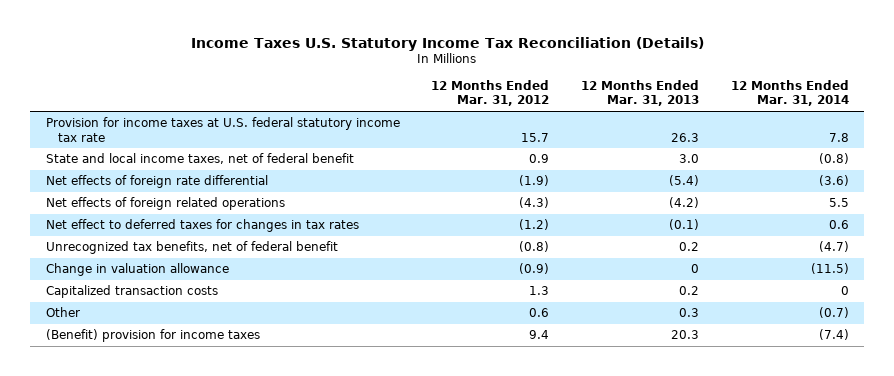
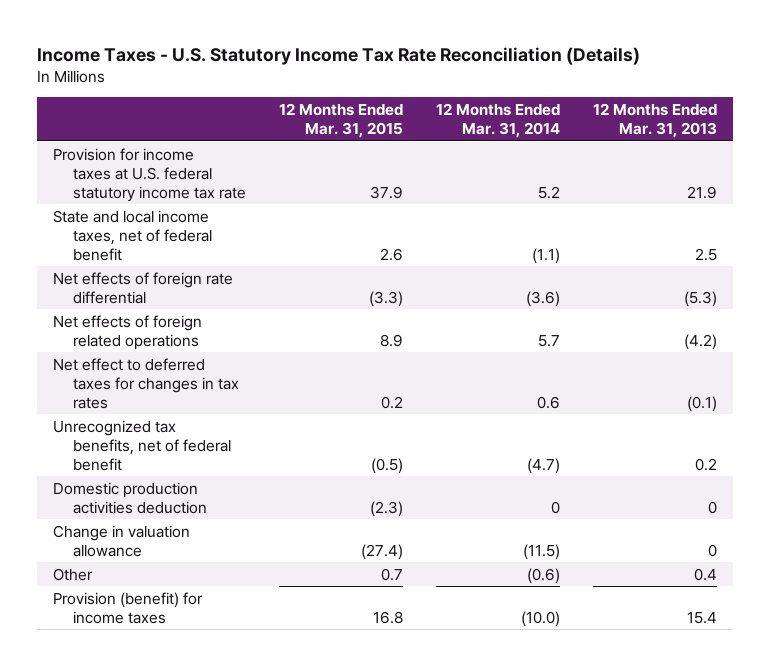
[191,36,705,51] Income Taxes U.S. Statutory Income Tax Reconciliation (Details) -> [36,46,640,65] Income Taxes - U.S. Statutory Income Tax Rate Reconciliation (Details)
[431,80,550,107] 12 Months Ended Mar. 31, 2012 -> none
none -> [278,103,403,139] 12 Months Ended Mar. 31, 2015
[670,132,699,142] 26.3 -> [686,185,717,199] 21.9
[828,132,849,142] 7.8 -> [537,185,560,199] 5.2
[678,154,699,164] 3.0 -> [694,247,717,261] 2.5
[818,153,849,165] (0.8) -> [531,247,560,264] (1.1)
[668,175,699,187] (5.4) -> [683,290,717,307] (5.3)
[828,198,849,208] 5.5 -> [537,334,560,347] 5.7
none -> [53,481,208,514] Domestic production activities deduction
[45,285,218,299] Capitalized transaction costs -> none
[678,308,699,318] 0.3 -> [693,567,717,581] 0.4
[818,307,849,319] (0.7) -> [526,567,560,584] (0.6)
[45,329,260,343] (Benefit) provision for income taxes -> [53,591,204,624] Provision (benefit) for income taxes
[670,330,699,340] 20.3 -> [686,611,717,624] 15.4
[818,329,849,341] (7.4) -> [520,610,560,627] (10.0)

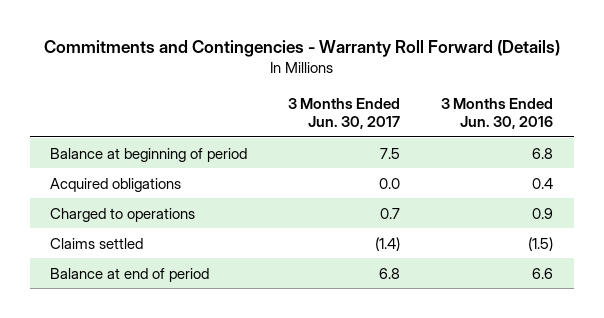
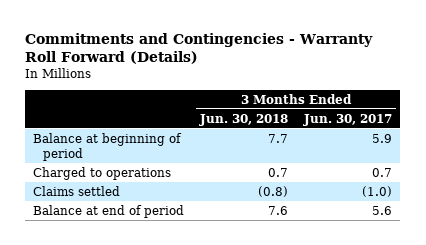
[441,98,554,130] 3 Months Ended Jun. 30, 2016 -> none
none -> [199,113,289,126] Jun. 30, 2018
[50,177,182,192] Acquired obligations -> none
[380,147,401,159] 7.5 -> [372,133,393,143] 5.9
[375,236,401,251] (1.4) -> [362,185,393,197] (1.0)
[379,267,401,279] 6.8 -> [372,205,393,215] 5.6

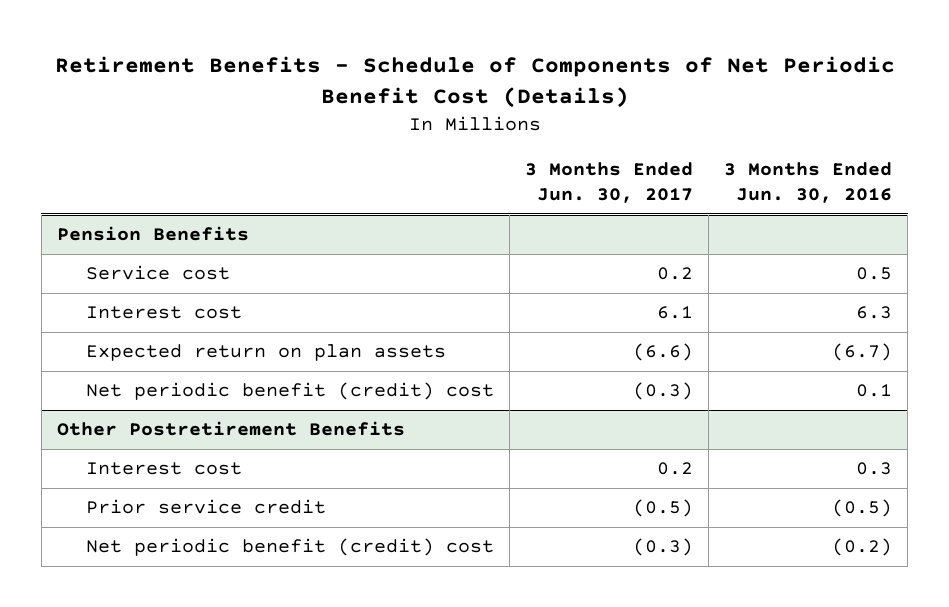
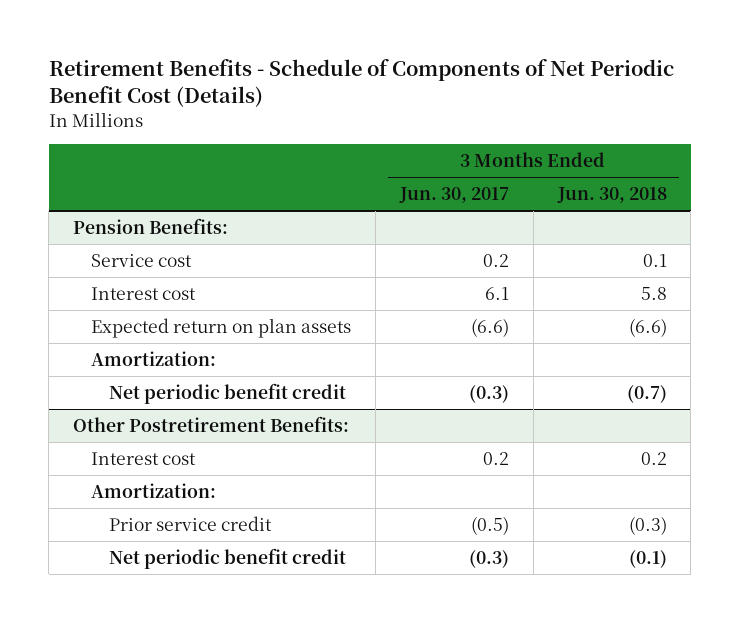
[724,162,893,204] 3 Months Ended Jun. 30, 2016 -> none
none -> [556,187,667,204] Jun. 30, 2018
[56,226,249,242] Pension Benefits -> [73,217,229,234] Pension Benefits:
none -> [91,350,217,366] Amortization:
[85,382,494,401] Net periodic benefit (credit) cost -> [109,382,347,404] Net periodic benefit credit
[56,421,405,437] Other Postretirement Benefits -> [73,415,350,432] Other Postretirement Benefits:
none -> [91,482,217,498] Amortization:
[85,538,494,557] Net periodic benefit (credit) cost -> [109,547,347,569] Net periodic benefit credit

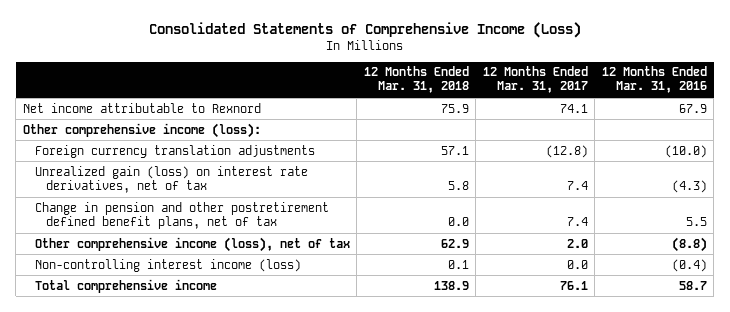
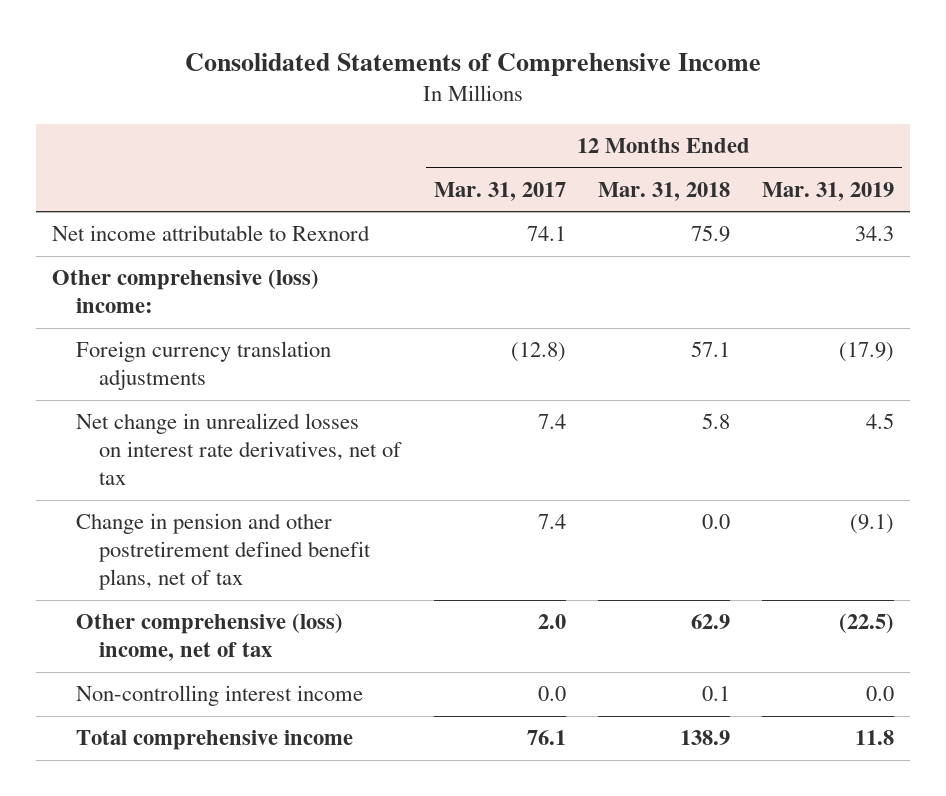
[148,22,581,39] Consolidated Statements of Comprehensive Income (Loss) -> [185,52,762,76] Consolidated Statements of Comprehensive Income
[601,66,707,94] 12 Months Ended Mar. 31, 2016 -> none
none -> [762,181,895,201] Mar. 31, 2019
[22,122,261,138] Other comprehensive income (loss): -> [52,269,320,314] Other comprehensive (loss) income:
[34,165,308,193] Unrealized gain (loss) on interest rate derivatives, net of tax -> [75,413,403,486] Net change in unrealized losses on interest rate derivatives, net of tax
[34,236,350,252] Other comprehensive income (loss), net of tax -> [75,613,343,662] Other comprehensive (loss) income, net of tax
[34,258,301,272] Non-controlling interest income (loss) -> [75,685,363,707] Non-controlling interest income

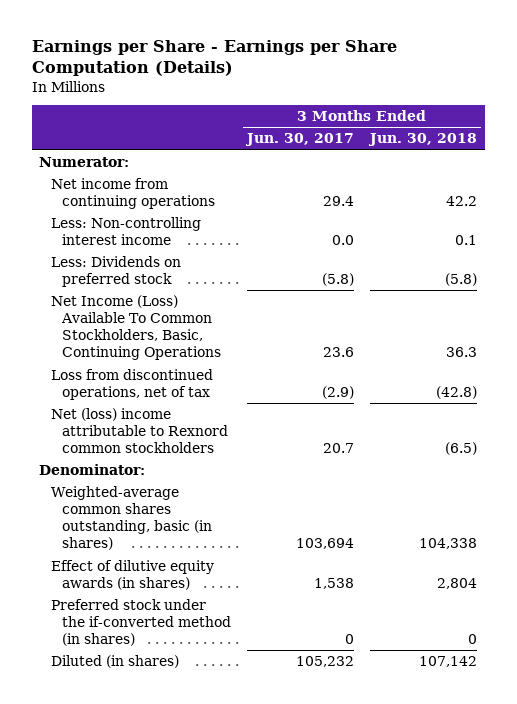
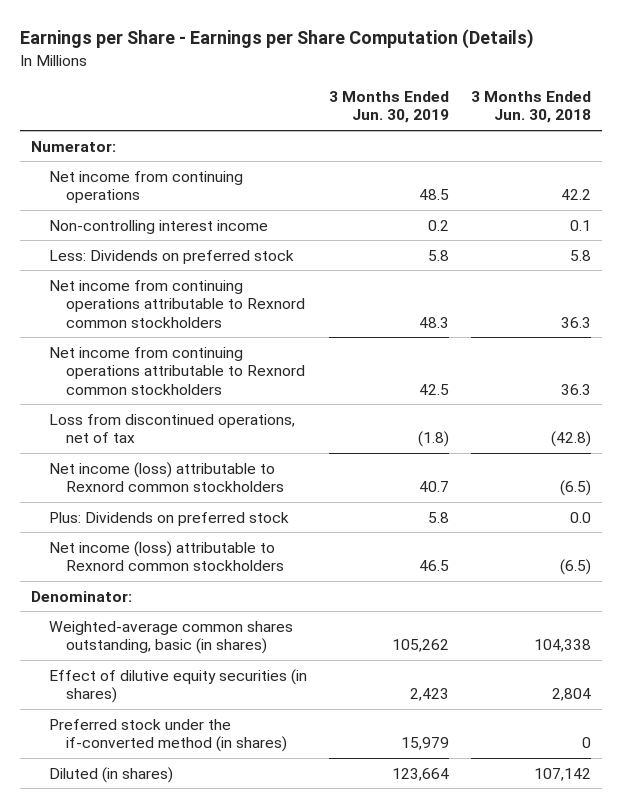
[245,133,355,147] Jun. 30, 2017 -> none
none -> [328,90,449,124] 3 Months Ended Jun. 30, 2019
[50,217,201,246] Less: Non-controlling interest income -> [48,219,268,234] Non-controlling interest income
[445,273,478,287] (5.8) -> [569,249,591,261] 5.8
none -> [48,279,305,328] Net income from continuing operations attributable to Rexnord common stockholders
[50,295,222,361] Net Income (Loss) Available To Common Stockholders, Basic, Continuing Operations -> [48,346,305,395] Net income from continuing operations attributable to Rexnord common stockholders
[50,408,229,454] Net (loss) income attributable to Rexnord common stockholders -> [48,461,284,493] Net income (loss) attributable to Rexnord common stockholders
none -> [48,511,289,526] Plus: Dividends on preferred stock
none -> [48,540,284,572] Net income (loss) attributable to Rexnord common stockholders
[50,560,214,591] Effect of dilutive equity awards (in shares) -> [48,668,307,704] Effect of dilutive equity securities (in shares)

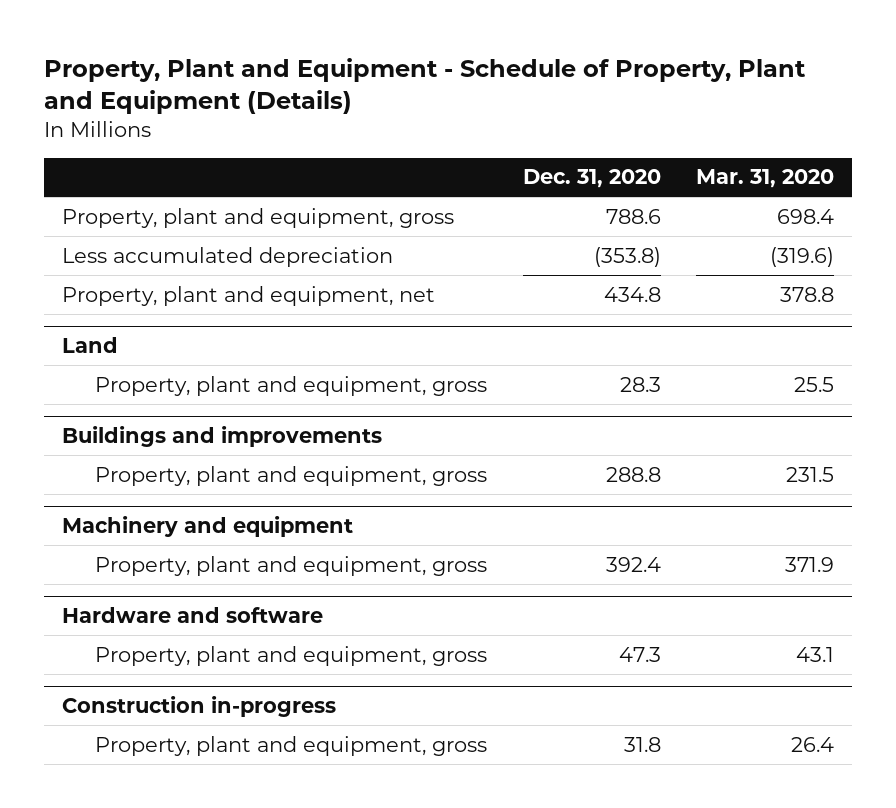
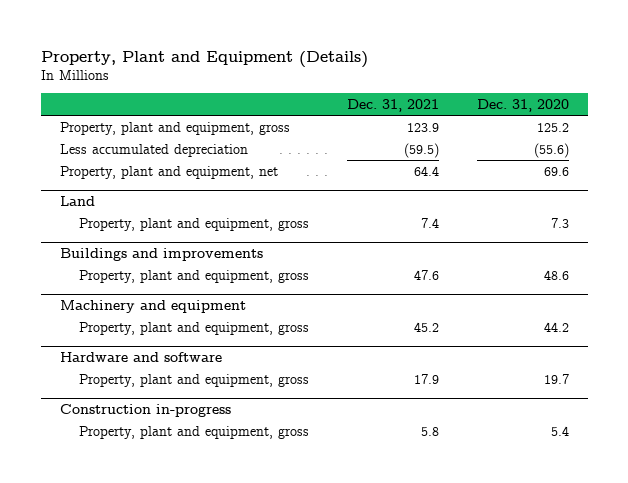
[44,57,807,114] Property, Plant and Equipment - Schedule of Property, Plant and Equipment (Details) -> [40,50,368,68] Property, Plant and Equipment (Details)
[696,169,835,189] Mar. 31, 2020 -> none
none -> [346,98,439,112] Dec. 31, 2021
[605,208,661,224] 788.6 -> [536,122,569,132] 125.2
[593,246,661,267] (353.8) -> [533,142,569,158] (55.6)
[603,286,661,302] 434.8 -> [543,166,569,176] 69.6
[619,376,661,392] 28.3 -> [550,217,569,228] 7.3
[605,466,661,482] 288.8 -> [543,269,569,280] 48.6
[605,556,661,572] 392.4 -> [543,321,569,332] 44.2
[618,646,661,662] 47.3 -> [543,373,569,384] 19.7
[623,736,661,752] 31.8 -> [550,425,569,436] 5.4

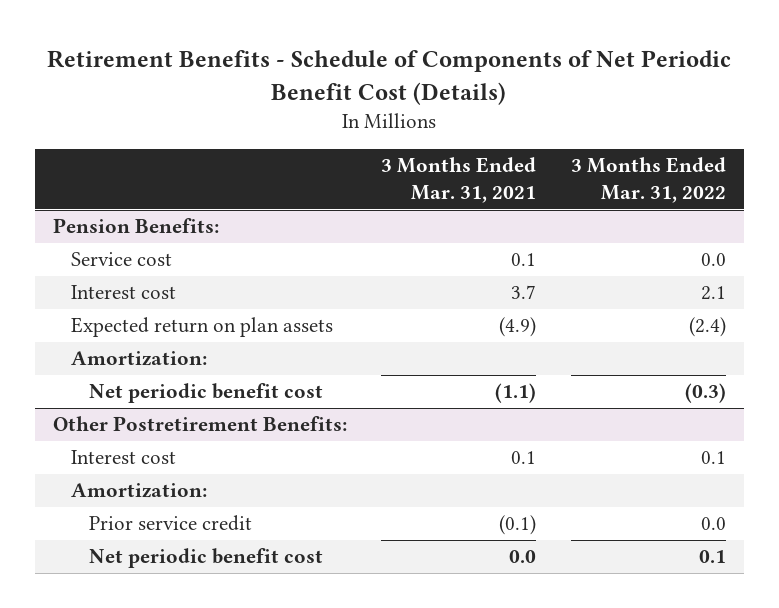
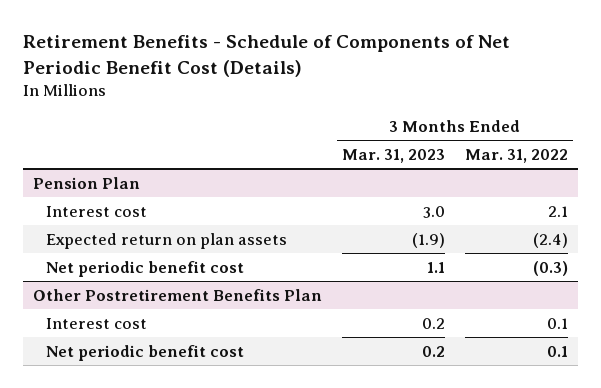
[381,156,537,203] 3 Months Ended Mar. 31, 2021 -> none
none -> [341,148,445,163] Mar. 31, 2023
[70,252,172,267] Service cost -> none
[52,218,219,234] Pension Benefits: -> [32,176,140,189] Pension Plan
[70,351,207,367] Amortization: -> none
[52,416,347,432] Other Postretirement Benefits: -> [32,288,322,301] Other Postretirement Benefits Plan
[70,483,207,499] Amortization: -> none
[89,515,253,532] Prior service credit -> none

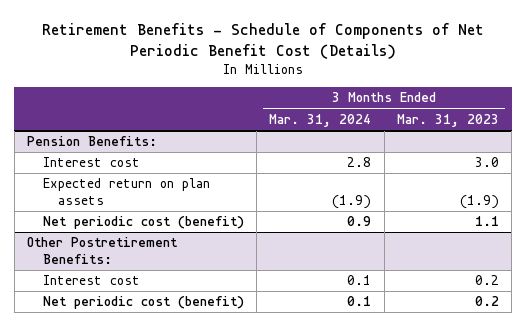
[464,148,568,163] Mar. 31, 2022 -> none
none -> [269,113,372,127] Mar. 31, 2024
[32,176,140,189] Pension Plan -> [27,136,158,147] Pension Benefits:
[45,260,244,277] Net periodic benefit cost -> [42,216,244,230] Net periodic cost (benefit)
[32,288,322,301] Other Postretirement Benefits Plan -> [27,237,179,264] Other Postretirement Benefits:
[45,344,244,361] Net periodic benefit cost -> [42,296,244,310] Net periodic cost (benefit)

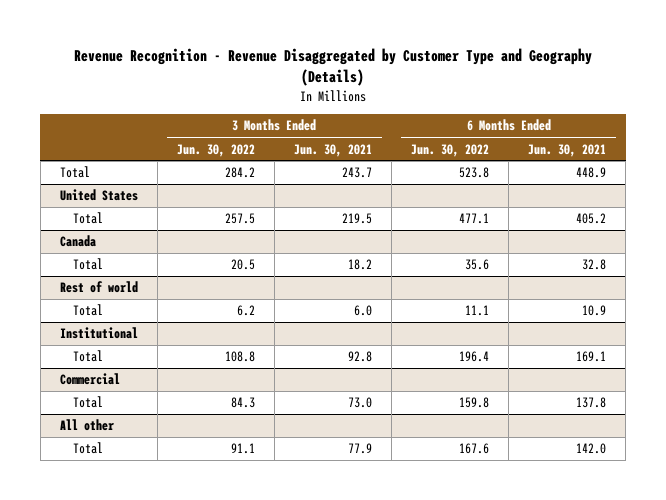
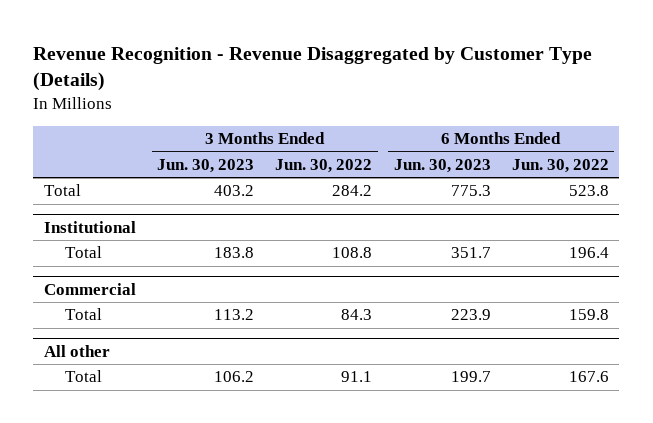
[73,48,592,87] Revenue Recognition - Revenue Disaggregated by Customer Type and Geography (Details) -> [33,46,593,91] Revenue Recognition - Revenue Disaggregated by Customer Type (Details)
[293,143,372,157] Jun. 30, 2021 -> none
[528,143,607,157] Jun. 30, 2021 -> none
none -> [157,158,255,173] Jun. 30, 2023
none -> [393,158,491,173] Jun. 30, 2023
[59,189,138,202] United States -> none
[73,212,104,225] Total -> none
[59,235,96,248] Canada -> none
[73,258,104,271] Total -> none
[59,281,138,294] Rest of world -> none
[73,304,104,317] Total -> none

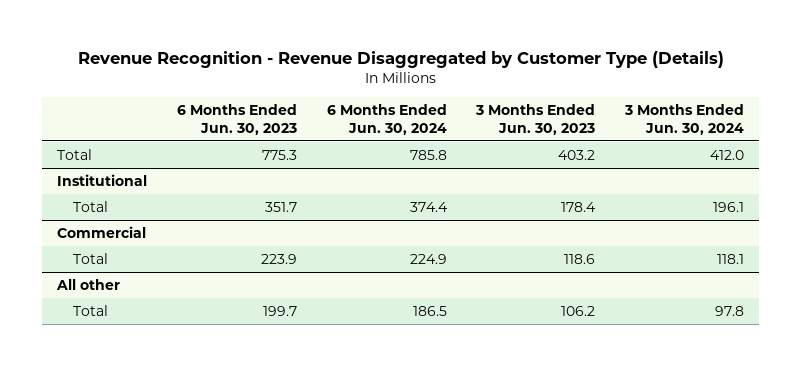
[275,158,373,173] Jun. 30, 2022 -> none
[511,158,609,173] Jun. 30, 2022 -> none
none -> [326,104,447,135] 6 Months Ended Jun. 30, 2024
none -> [624,104,745,135] 3 Months Ended Jun. 30, 2024
[214,247,255,259] 183.8 -> [561,202,597,213] 178.4
[214,309,255,321] 113.2 -> [564,254,596,265] 118.6

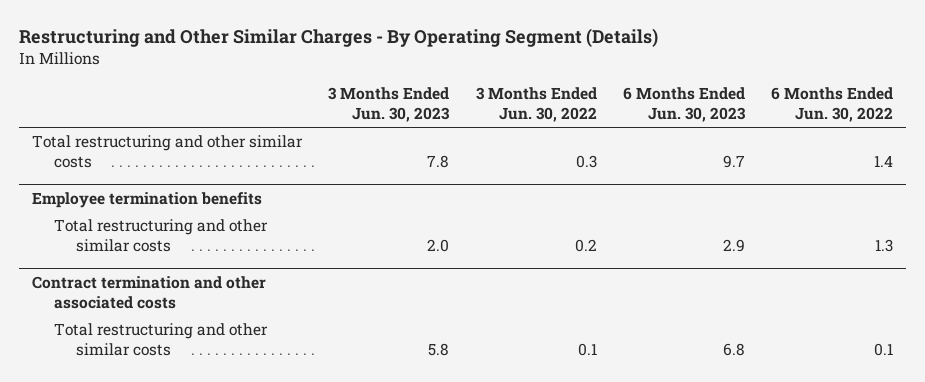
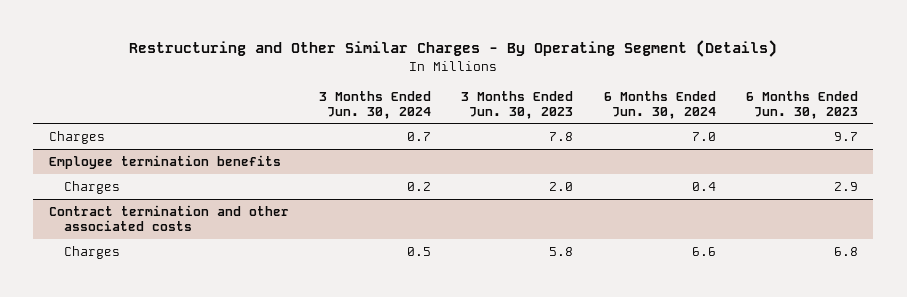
[475,87,597,123] 3 Months Ended Jun. 30, 2022 -> none
[770,87,893,123] 6 Months Ended Jun. 30, 2022 -> none
none -> [318,90,431,119] 3 Months Ended Jun. 30, 2024
none -> [603,90,716,119] 6 Months Ended Jun. 30, 2024
[32,135,304,169] Total restructuring and other similar costs -> [48,130,105,144] Charges
[53,219,268,253] Total restructuring and other similar costs -> [64,180,121,194] Charges
[53,323,268,357] Total restructuring and other similar costs -> [64,245,121,259] Charges

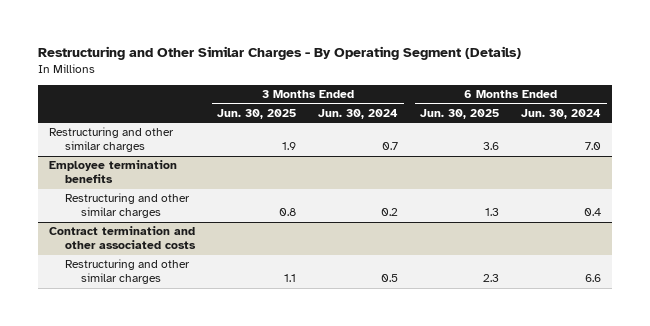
[461,90,574,119] 3 Months Ended Jun. 30, 2023 -> none
[746,90,859,119] 6 Months Ended Jun. 30, 2023 -> none
none -> [217,108,297,119] Jun. 30, 2025
none -> [420,108,500,119] Jun. 30, 2025
[48,130,105,144] Charges -> [49,127,175,153] Restructuring and other similar charges
[64,180,121,194] Charges -> [64,193,190,219] Restructuring and other similar charges
[64,245,121,259] Charges -> [64,259,190,285] Restructuring and other similar charges

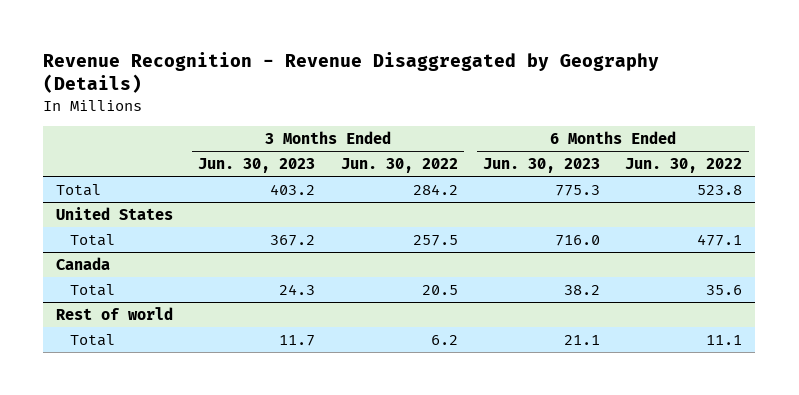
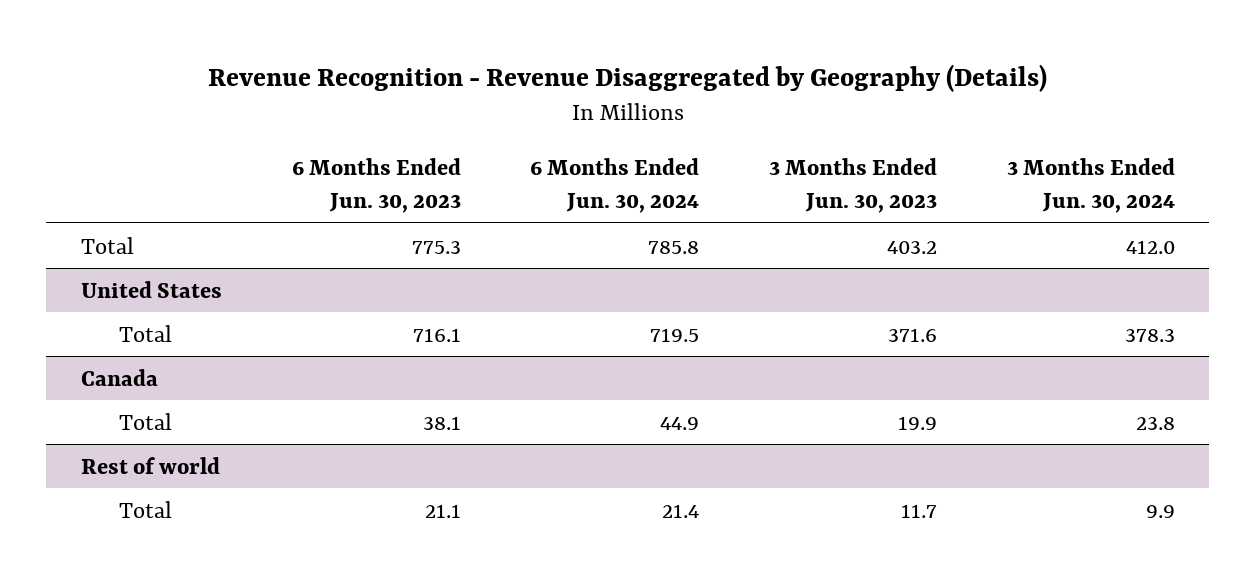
[340,158,458,174] Jun. 30, 2022 -> none
[625,158,743,174] Jun. 30, 2022 -> none
none -> [530,158,700,213] 6 Months Ended Jun. 30, 2024
none -> [1006,158,1175,213] 3 Months Ended Jun. 30, 2024
[270,234,316,246] 367.2 -> [887,327,937,342] 371.6
[555,234,601,246] 716.0 -> [412,327,461,342] 716.1
[279,283,316,295] 24.3 -> [897,415,937,430] 19.9
[564,284,601,295] 38.2 -> [422,415,461,430] 38.1

